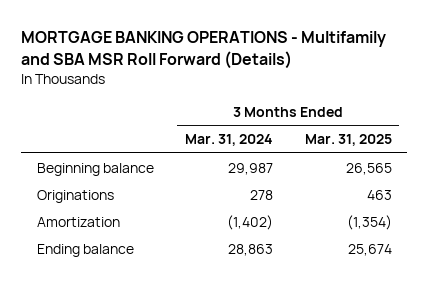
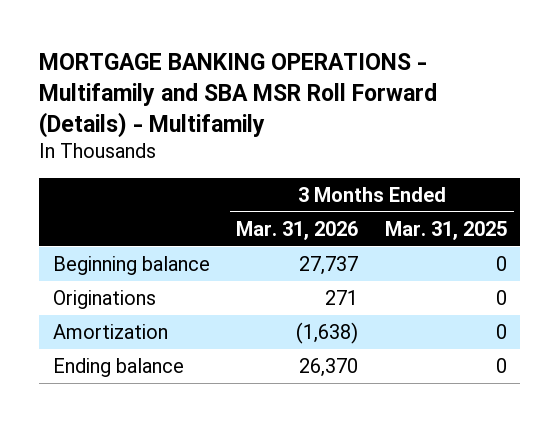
[21,31,387,69] MORTGAGE BANKING OPERATIONS - Multifamily and SBA MSR Roll Forward (Details) -> [39,53,438,138] MORTGAGE BANKING OPERATIONS - Multifamily and SBA MSR Roll Forward (Details) - Multifamily
[185,134,274,147] Mar. 31, 2024 -> none
none -> [236,220,359,240] Mar. 31, 2026
[345,162,392,175] 26,565 -> [496,255,508,271] 0
[366,189,392,200] 463 -> [496,289,508,305] 0
[346,214,392,230] (1,354) -> [496,323,508,339] 0
[347,243,392,256] 25,674 -> [496,357,508,373] 0

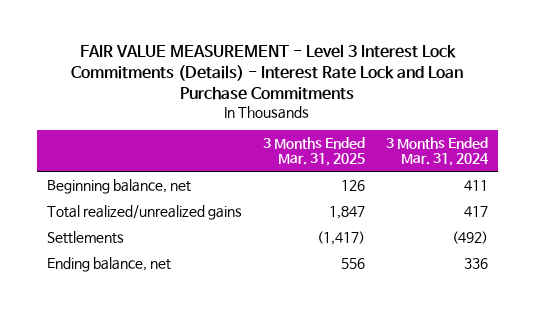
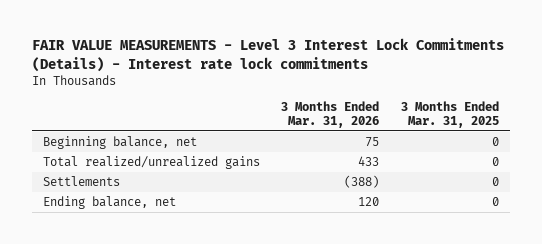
[71,44,464,100] FAIR VALUE MEASUREMENT - Level 3 Interest Lock Commitments (Details) - Interest Rate Lock and Loan Purchase Commitments -> [32,38,505,72] FAIR VALUE MEASUREMENTS - Level 3 Interest Lock Commitments (Details) - Interest rate lock commitments
[385,136,489,167] 3 Months Ended Mar. 31, 2024 -> none
none -> [281,100,380,128] 3 Months Ended Mar. 31, 2026
[340,179,365,191] 126 -> [491,137,499,147] 0
[328,205,365,219] 1,847 -> [491,157,499,167] 0
[316,230,365,245] (1,417) -> [491,177,499,187] 0
[340,257,365,269] 556 -> [491,197,499,207] 0

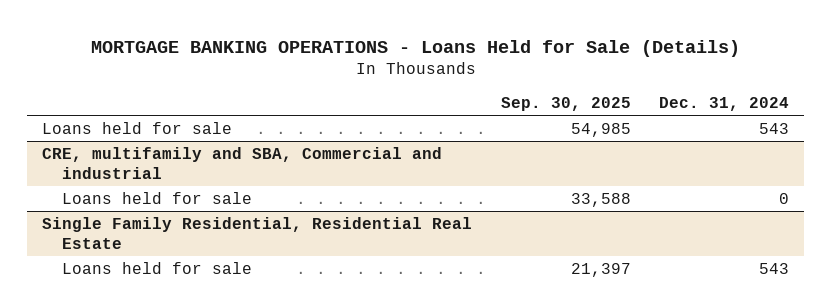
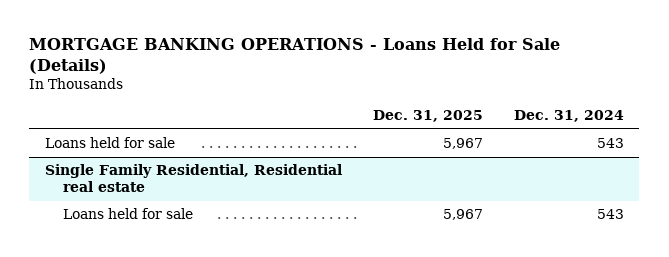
[500,97,631,112] Sep. 30, 2025 -> none
none -> [372,110,483,123] Dec. 31, 2025
[41,146,442,179] CRE, multifamily and SBA, Commercial and industrial -> none
[62,191,253,204] Loans held for sale -> none
[41,216,472,249] Single Family Residential, Residential Real Estate -> [44,164,342,193] Single Family Residential, Residential real estate

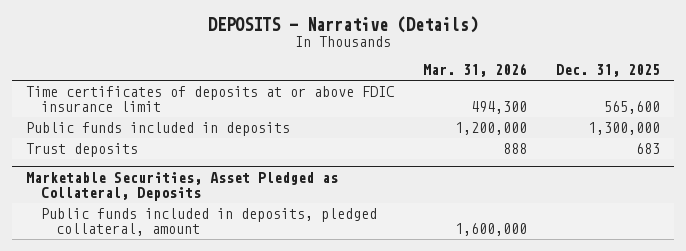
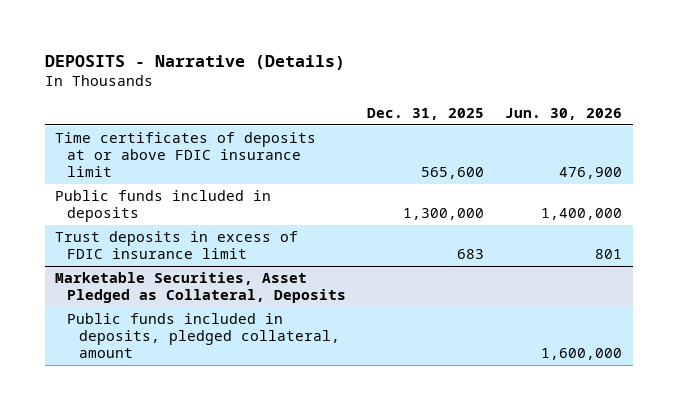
[423,63,528,78] Mar. 31, 2026 -> none
none -> [505,107,623,120] Jun. 30, 2026
[26,143,139,158] Trust deposits -> [55,231,299,260] Trust deposits in excess of FDIC insurance limit

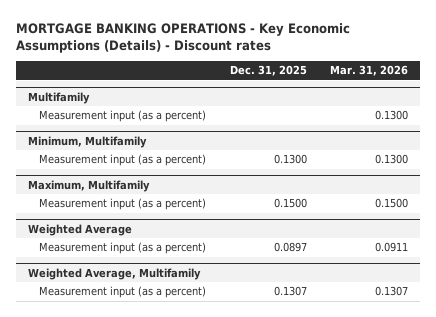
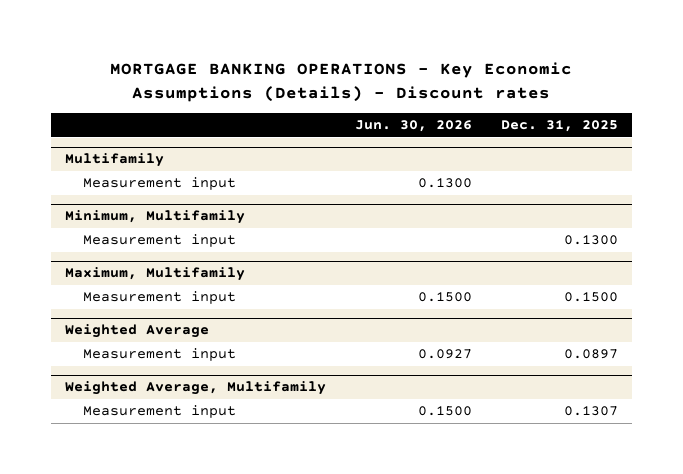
[330,65,409,77] Mar. 31, 2026 -> none
none -> [354,120,472,133] Jun. 30, 2026
[39,110,207,123] Measurement input (as a percent) -> [82,177,236,191] Measurement input
[39,154,207,167] Measurement input (as a percent) -> [82,234,236,248] Measurement input
[39,198,207,211] Measurement input (as a percent) -> [82,291,236,305] Measurement input
[39,242,207,255] Measurement input (as a percent) -> [82,348,236,362] Measurement input
[39,286,207,299] Measurement input (as a percent) -> [82,405,236,419] Measurement input

